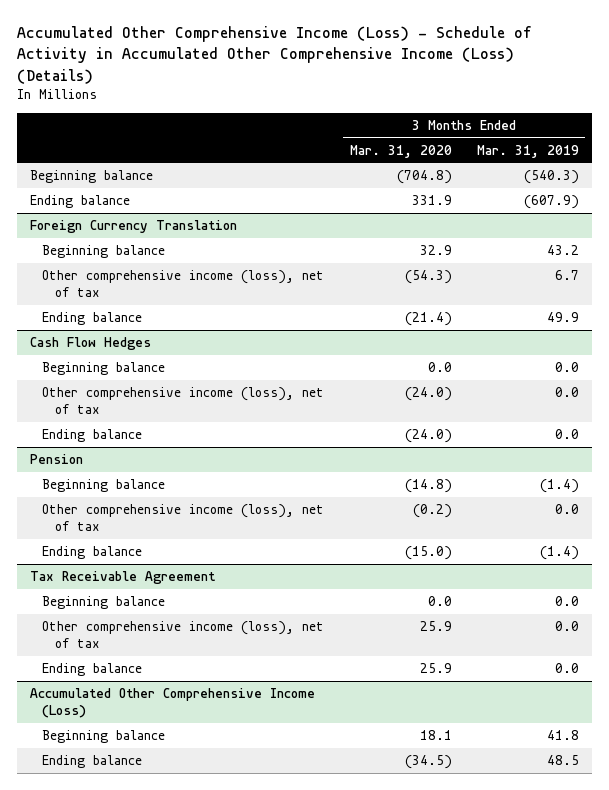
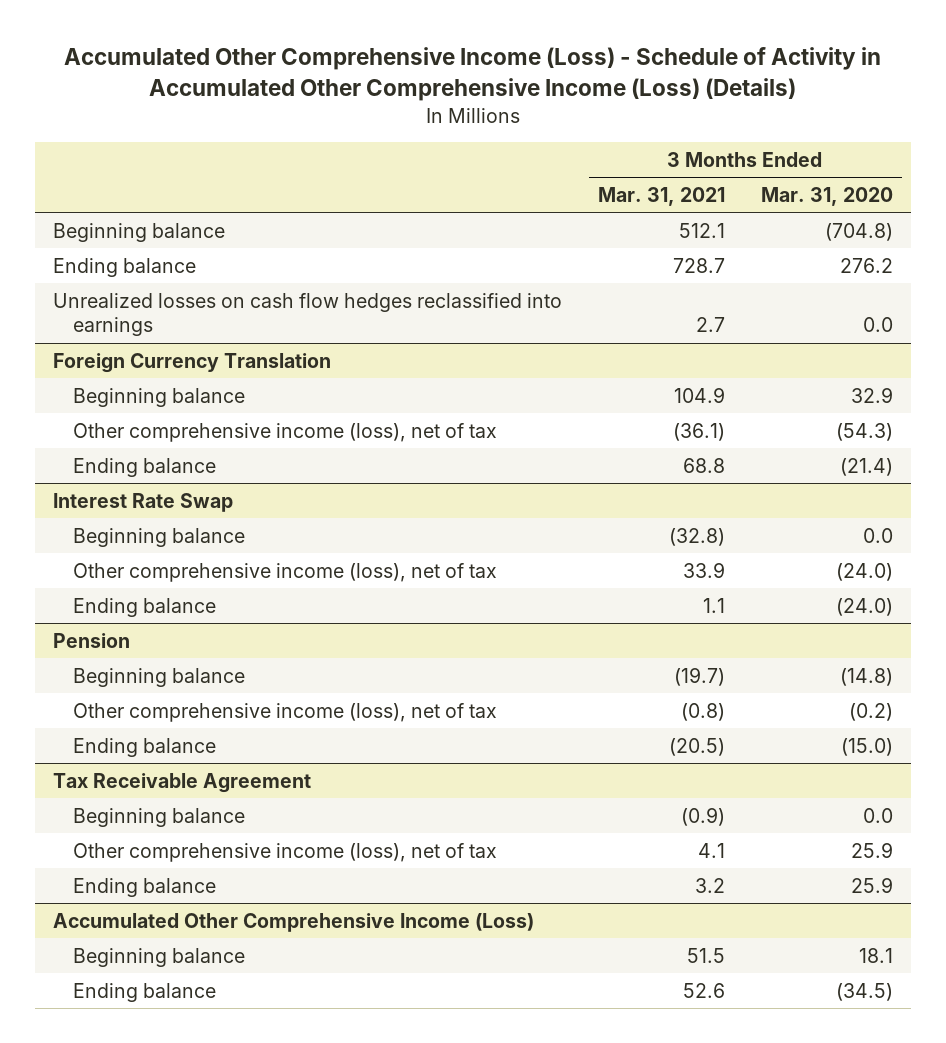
[476,144,579,158] Mar. 31, 2019 -> none
none -> [597,186,725,206] Mar. 31, 2021
[411,195,452,206] 331.9 -> [840,257,894,273] 276.2
none -> [52,292,562,337] Unrealized losses on cash flow hedges reclassified into earnings
[29,337,151,351] Cash Flow Hedges -> [52,492,233,512] Interest Rate Swap

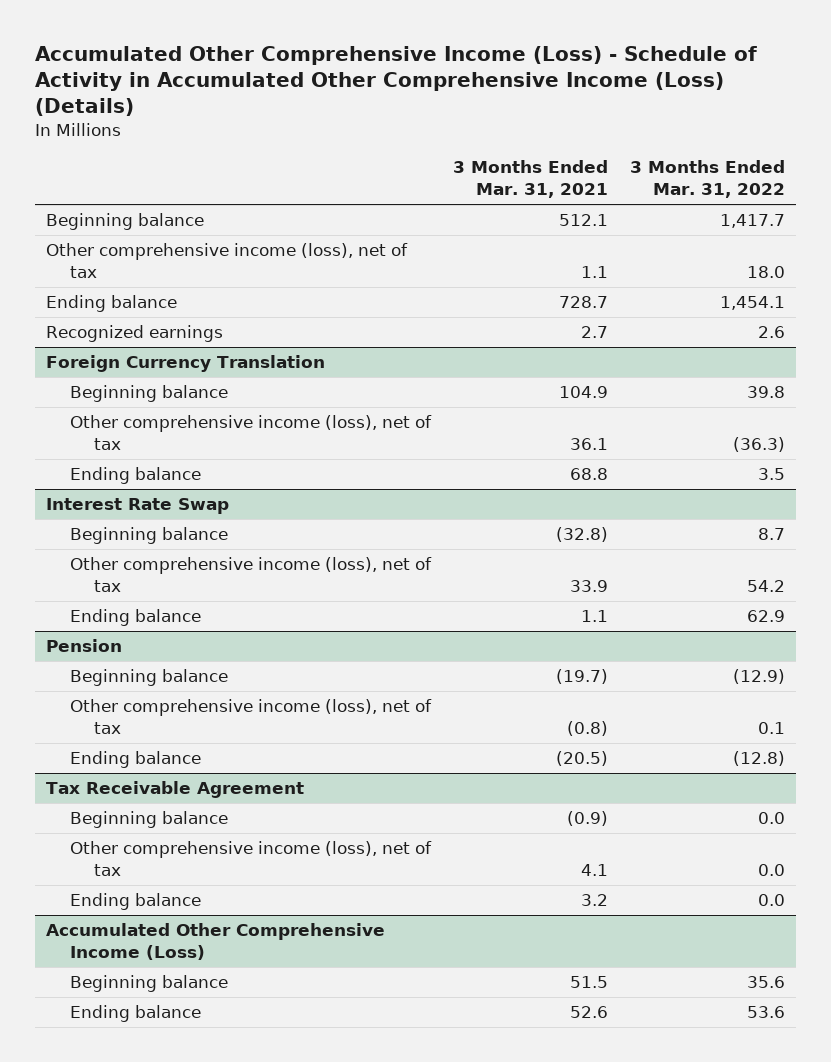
[761,186,894,206] Mar. 31, 2020 -> none
none -> [630,160,786,199] 3 Months Ended Mar. 31, 2022
none -> [45,243,408,278] Other comprehensive income (loss), net of tax
[52,292,562,337] Unrealized losses on cash flow hedges reclassified into earnings -> none
none -> [45,325,223,343] Recognized earnings
[672,422,725,441] (36.1) -> [570,437,609,450] 36.1

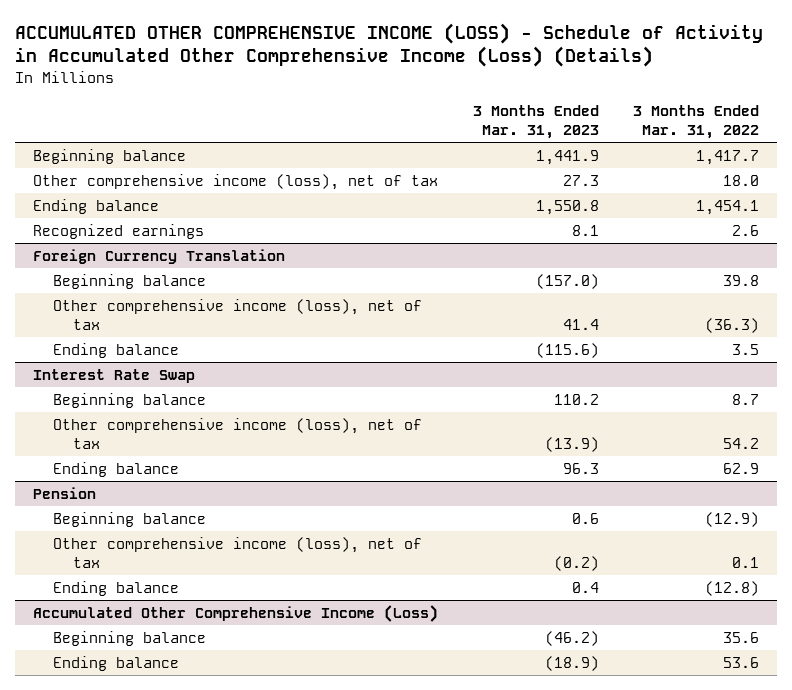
[34,45,757,116] Accumulated Other Comprehensive Income (Loss) - Schedule of Activity in Accumulated Other Comprehensive Income (Loss) (Details) -> [15,22,764,68] ACCUMULATED OTHER COMPREHENSIVE INCOME (LOSS) - Schedule of Activity in Accumulated Other Comprehensive Income (Loss) (Details)
[453,160,609,199] 3 Months Ended Mar. 31, 2021 -> none
none -> [472,104,599,139] 3 Months Ended Mar. 31, 2023
[45,781,304,799] Tax Receivable Agreement -> none
[69,811,228,829] Beginning balance -> none
[69,841,432,876] Other comprehensive income (loss), net of tax -> none
[69,893,201,911] Ending balance -> none

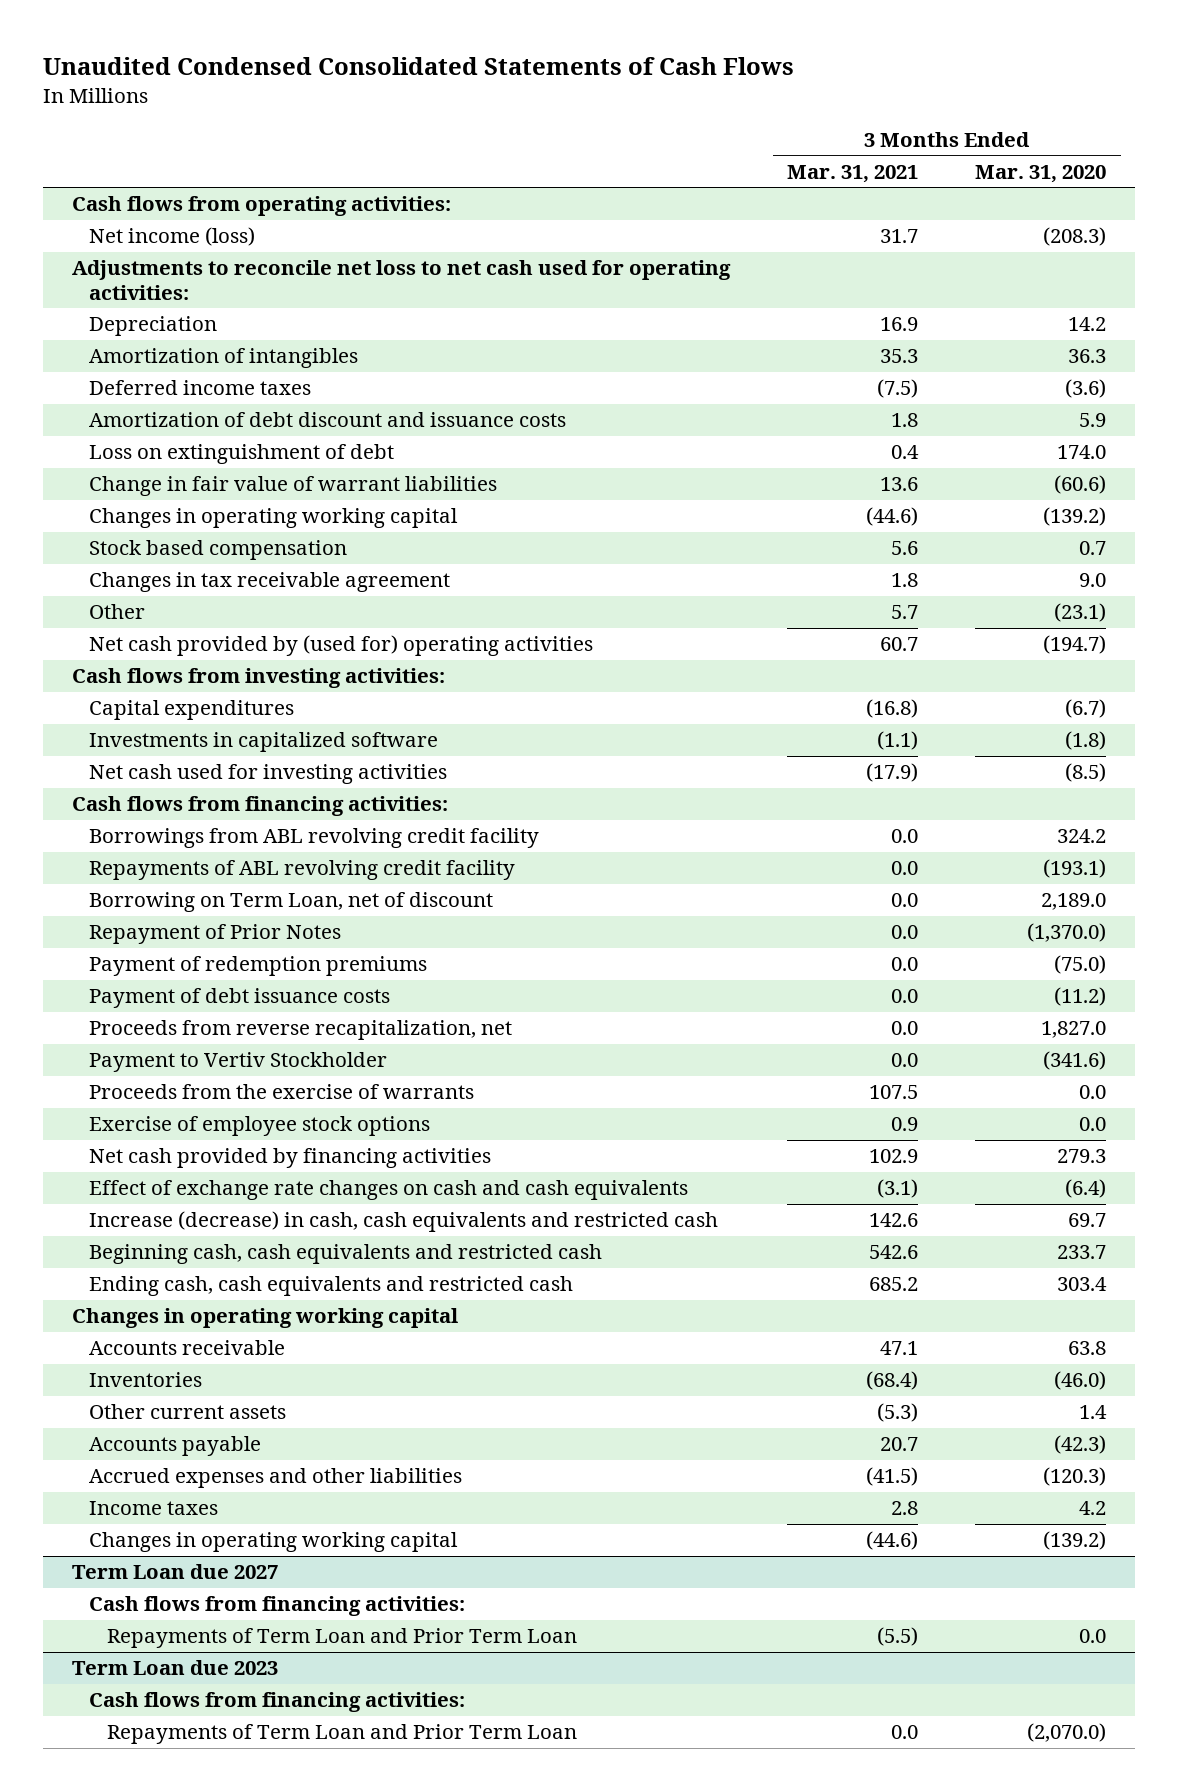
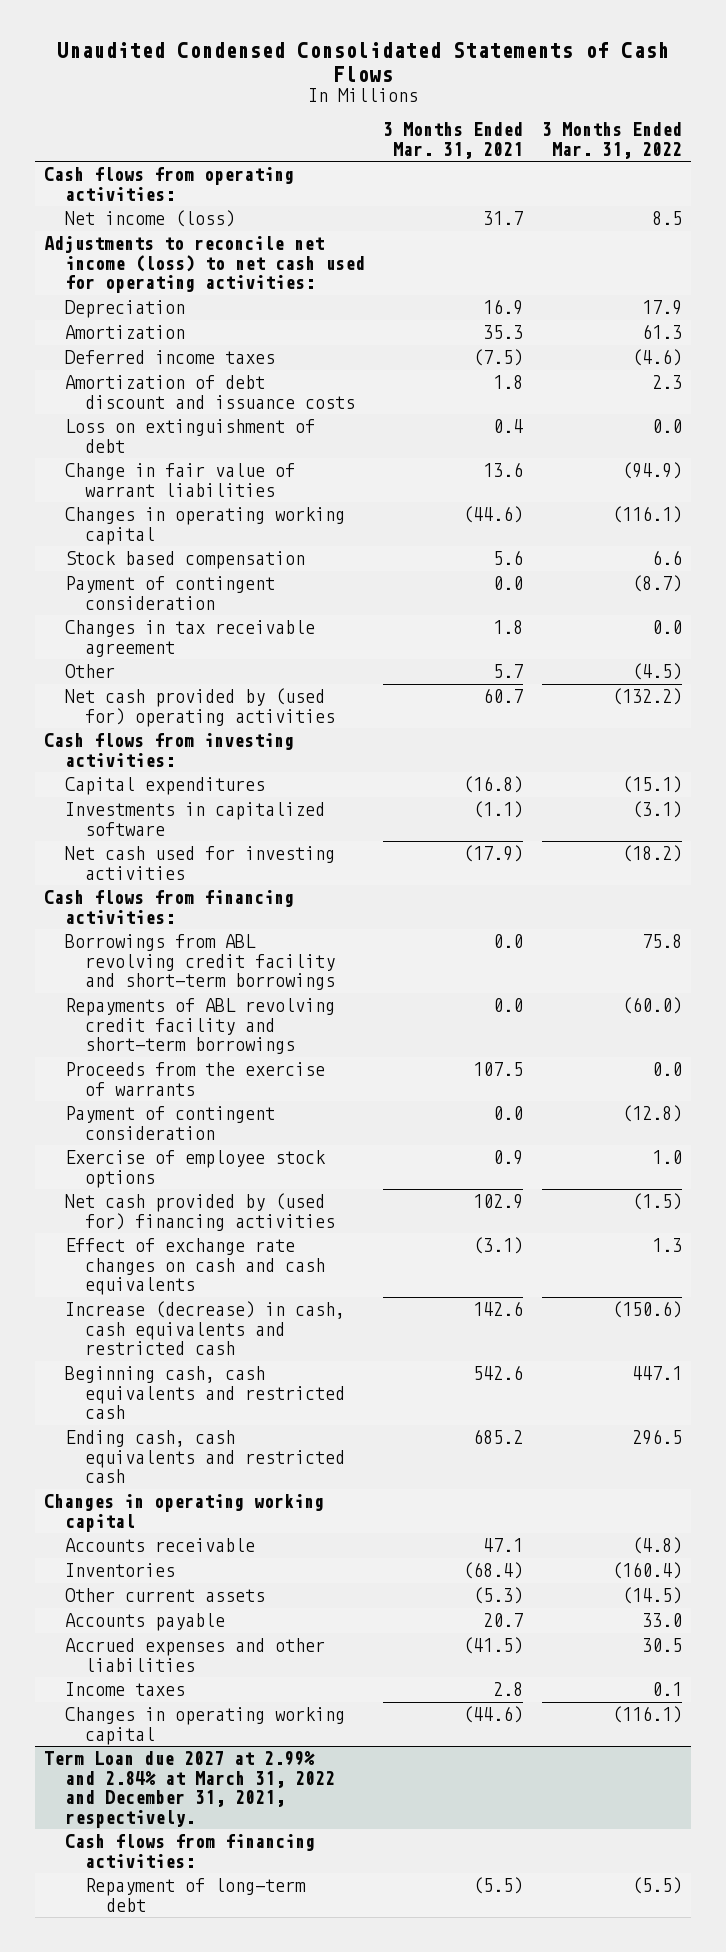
[975,164,1107,183] Mar. 31, 2020 -> none
none -> [541,122,682,159] 3 Months Ended Mar. 31, 2022
[71,260,731,301] Adjustments to reconcile net loss to net cash used for operating activities: -> [43,236,365,294] Adjustments to reconcile net income (loss) to net cash used for operating activities:
[89,348,359,369] Amortization of intangibles -> [64,325,185,340] Amortization
none -> [64,576,275,610] Payment of contingent consideration
[89,892,494,913] Borrowing on Term Loan, net of discount -> none
[89,924,342,945] Repayment of Prior Notes -> none
[89,956,428,977] Payment of redemption premiums -> none
[89,988,391,1009] Payment of debt issuance costs -> none
[89,1020,513,1041] Proceeds from reverse recapitalization, net -> none
[89,1052,388,1073] Payment to Vertiv Stockholder -> none
[89,828,540,849] Borrowings from ABL revolving credit facility -> [64,934,336,991] Borrowings from ABL revolving credit facility and short-term borrowings
[89,860,516,881] Repayments of ABL revolving credit facility -> [64,998,335,1055] Repayments of ABL revolving credit facility and short-term borrowings
none -> [64,1106,275,1140] Payment of contingent consideration
[89,1148,492,1169] Net cash provided by financing activities -> [64,1193,336,1231] Net cash provided by (used for) financing activities
[89,1596,466,1617] Cash flows from financing activities: -> none
[106,1628,577,1649] Repayments of Term Loan and Prior Term Loan -> none
[71,1660,278,1676] Term Loan due 2023 -> none
[71,1564,278,1580] Term Loan due 2027 -> [43,1751,335,1828] Term Loan due 2027 at 2.99% and 2.84% at March 31, 2022 and December 31, 2021, respectively.
[106,1724,577,1745] Repayments of Term Loan and Prior Term Loan -> [85,1878,307,1912] Repayment of long-term debt
[891,1725,919,1740] 0.0 -> [473,1877,524,1895] (5.5)

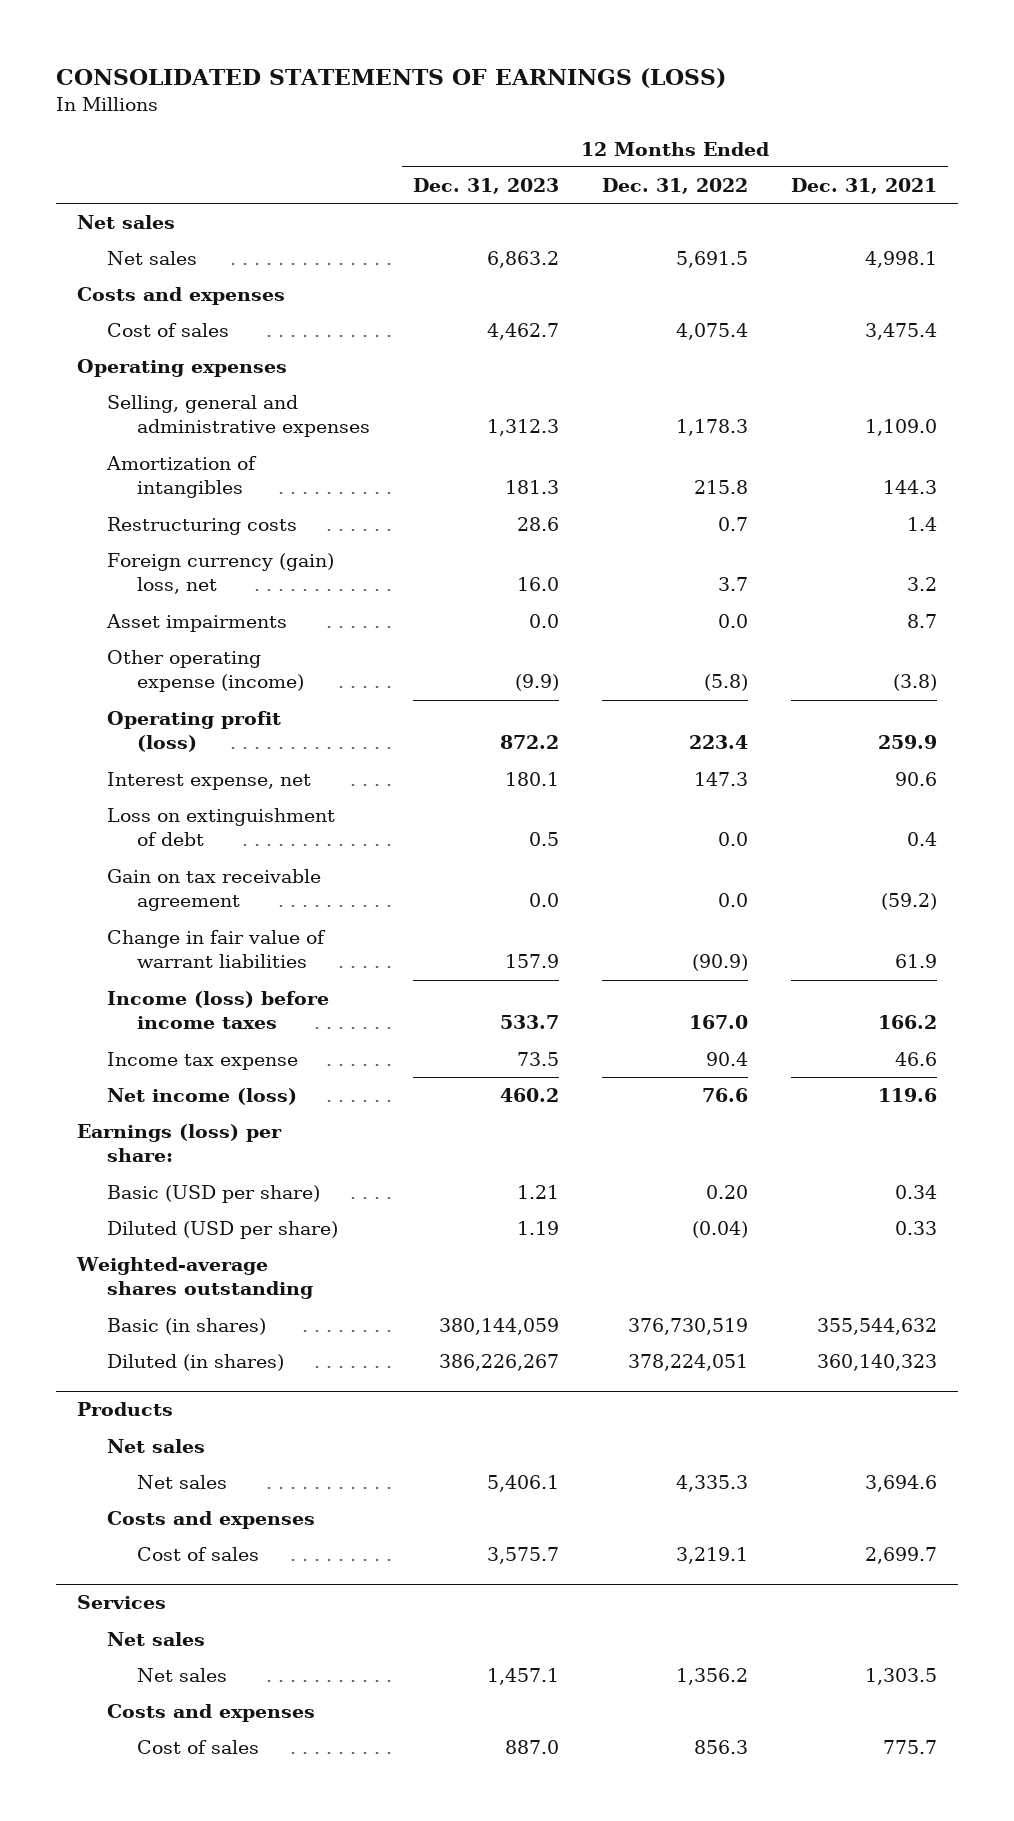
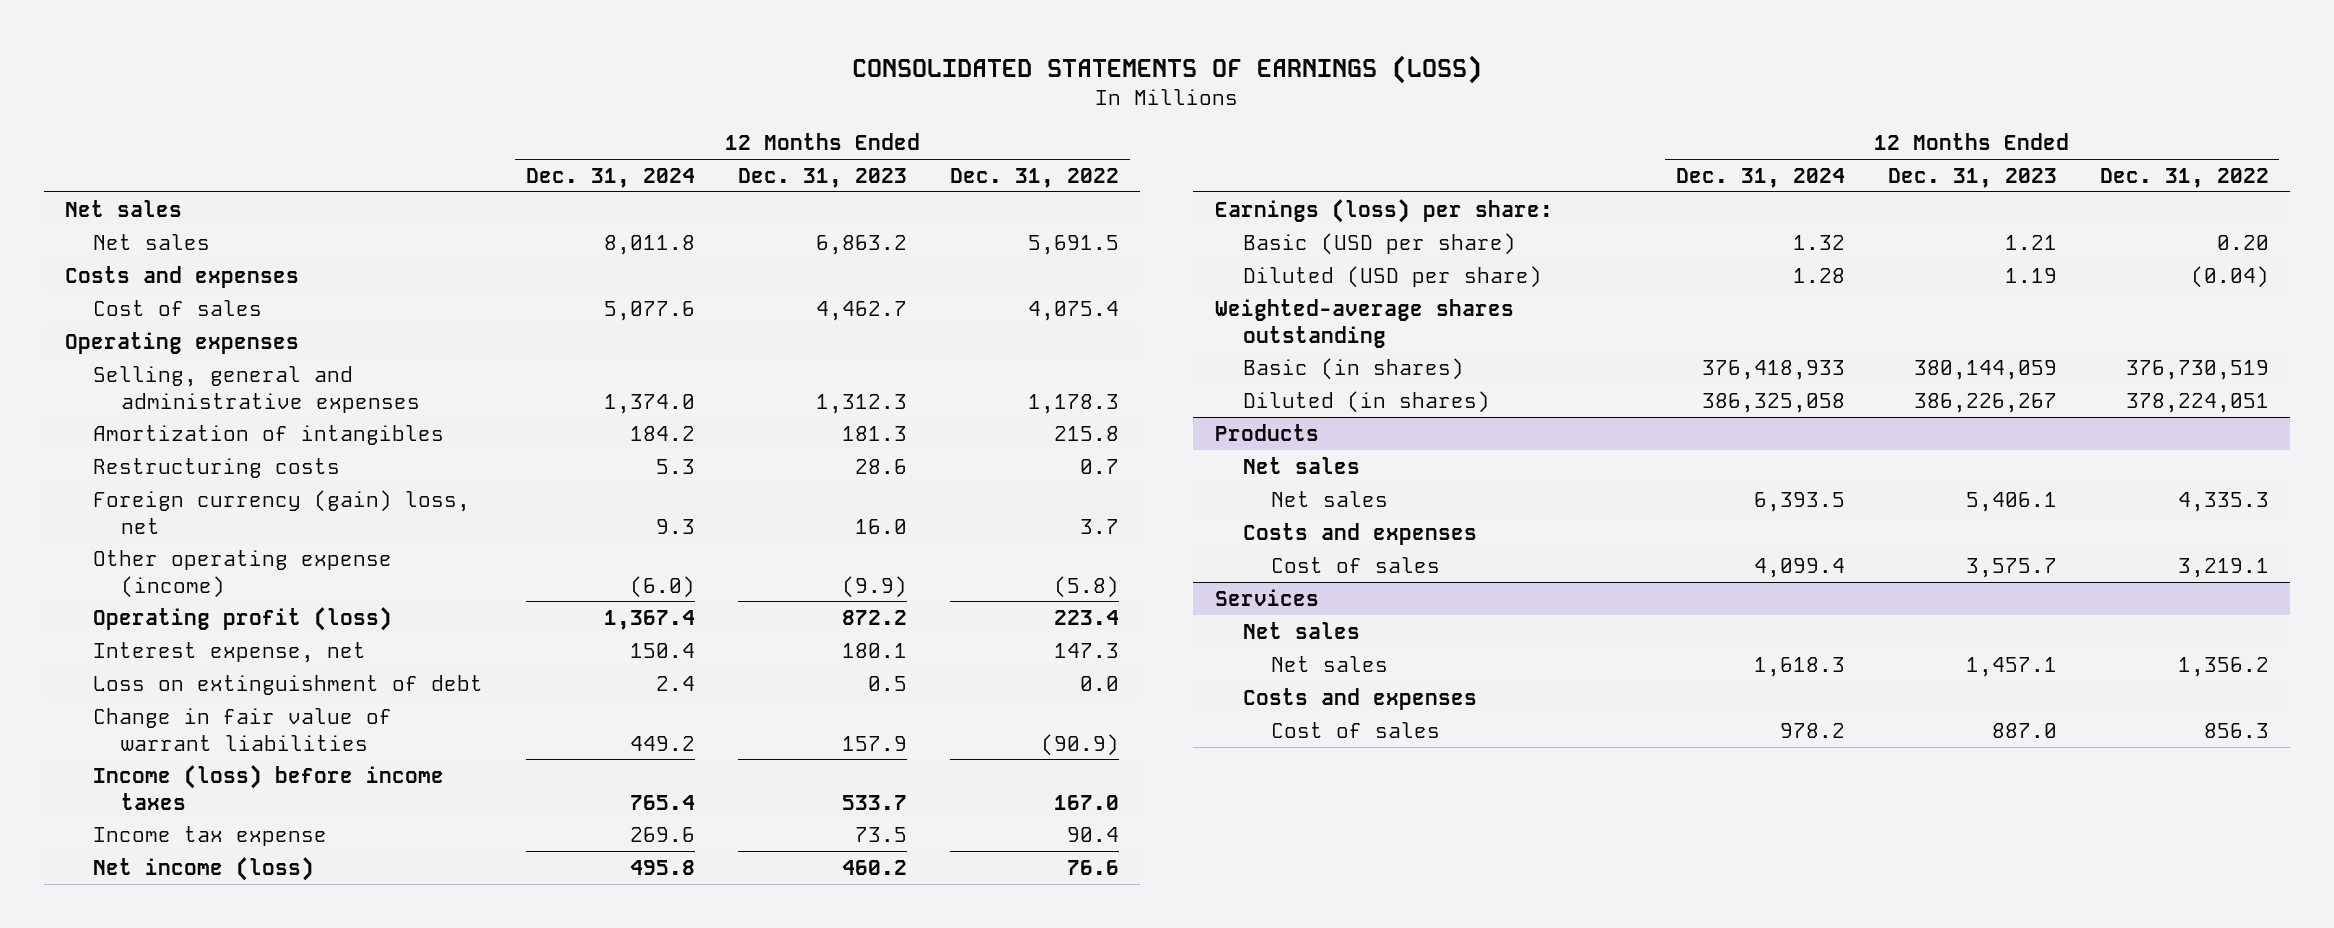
[790,177,937,194] Dec. 31, 2021 -> none
none -> [526,167,696,188] Dec. 31, 2024
[106,614,288,633] Asset impairments -> none
[107,869,322,912] Gain on tax receivable agreement -> none

